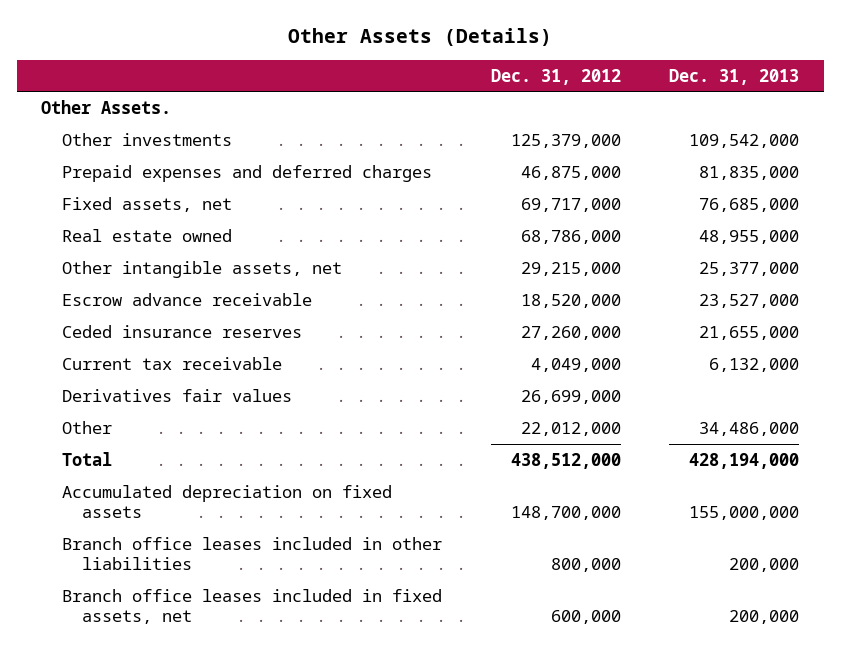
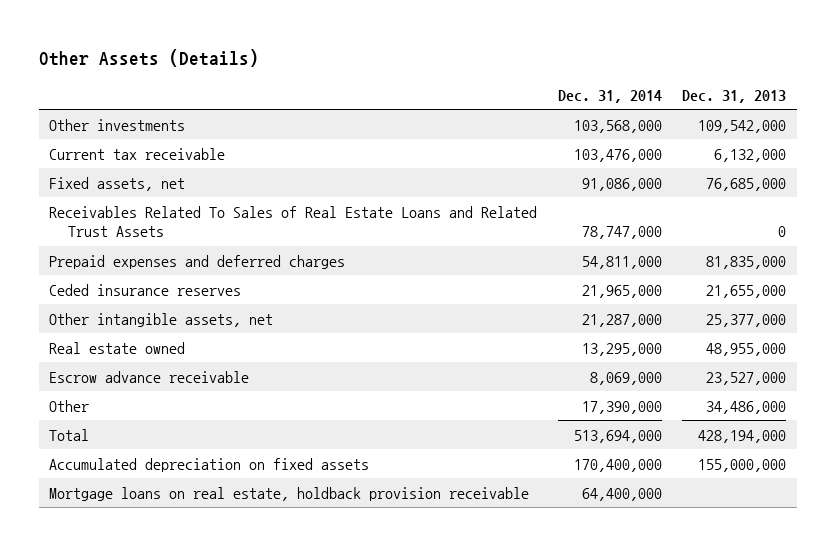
[490,68,621,85] Dec. 31, 2012 -> none
none -> [557,89,662,103] Dec. 31, 2014
[41,99,172,114] Other Assets. -> none
[61,356,282,370] Current tax receivable -> [49,147,226,160] Current tax receivable
none -> [49,205,538,238] Receivables Related To Sales of Real Estate Loans and Related Trust Assets
[61,164,432,182] Prepaid expenses and deferred charges -> [49,254,346,269] Prepaid expenses and deferred charges
[61,324,302,338] Ceded insurance reserves -> [49,283,242,296] Ceded insurance reserves
[61,228,232,242] Real estate owned -> [49,341,186,354] Real estate owned
[61,388,292,402] Derivatives fair values -> none
[61,536,442,571] Branch office leases included in other liabilities -> none
[61,588,442,625] Branch office leases included in fixed assets, net -> none
none -> [49,486,530,501] Mortgage loans on real estate, holdback provision receivable

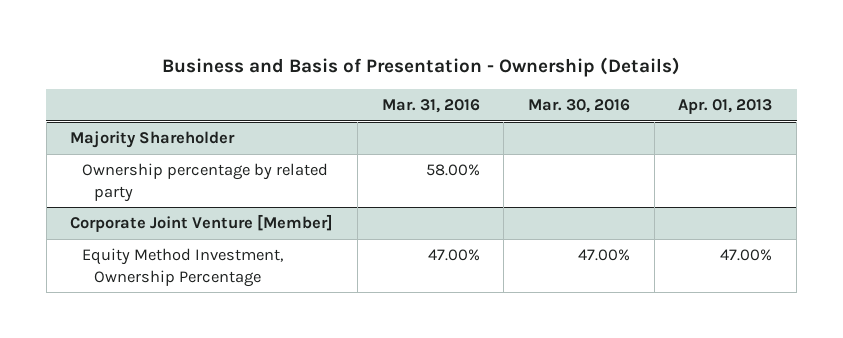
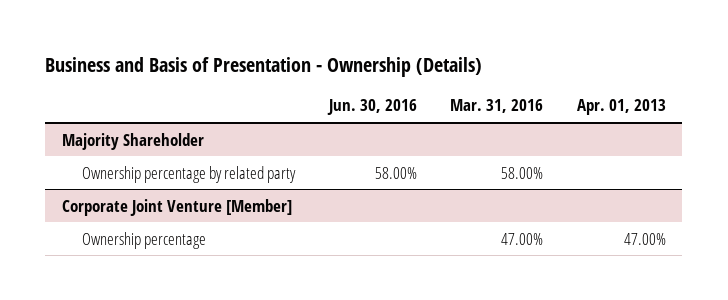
[528,99,631,114] Mar. 30, 2016 -> none
none -> [326,99,417,116] Jun. 30, 2016
[82,248,284,287] Equity Method Investment, Ownership Percentage -> [82,231,207,249] Ownership percentage

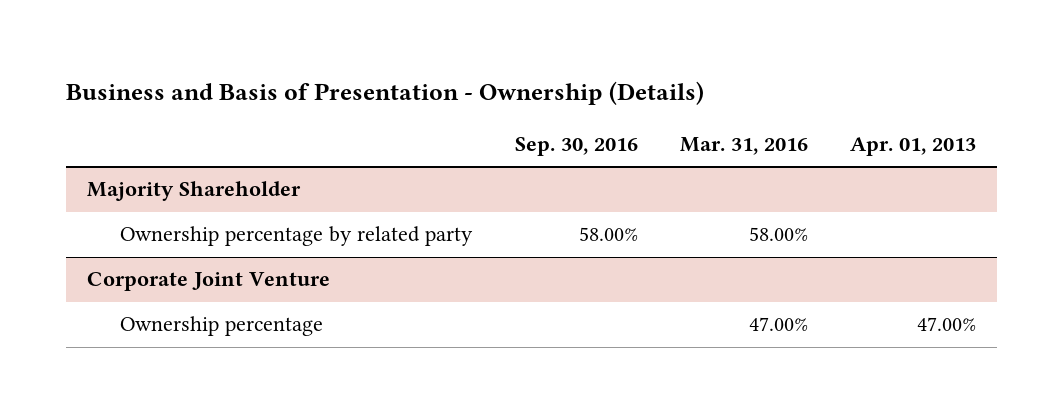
[326,99,417,116] Jun. 30, 2016 -> none
none -> [514,137,638,157] Sep. 30, 2016
[61,198,292,216] Corporate Joint Venture [Member] -> [86,272,330,292] Corporate Joint Venture

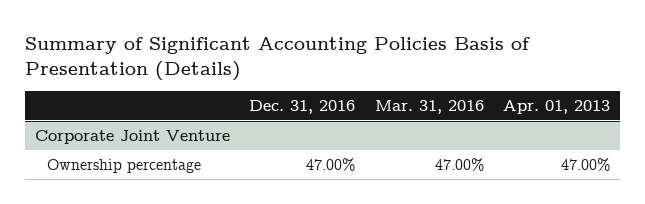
[65,80,704,105] Business and Basis of Presentation - Ownership (Details) -> [25,37,531,82] Summary of Significant Accounting Policies Basis of Presentation (Details)
[514,137,638,157] Sep. 30, 2016 -> none
none -> [249,99,356,114] Dec. 31, 2016
[86,181,301,202] Majority Shareholder -> none
[120,226,474,247] Ownership percentage by related party -> none

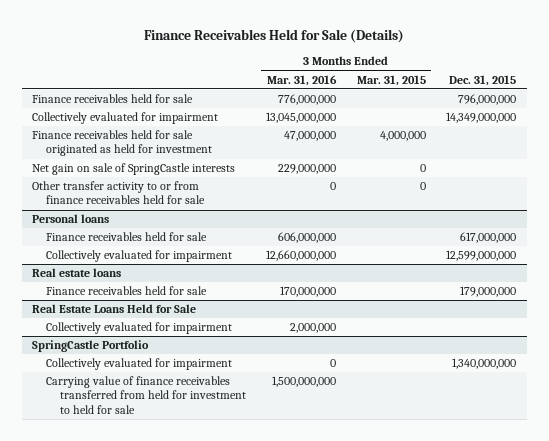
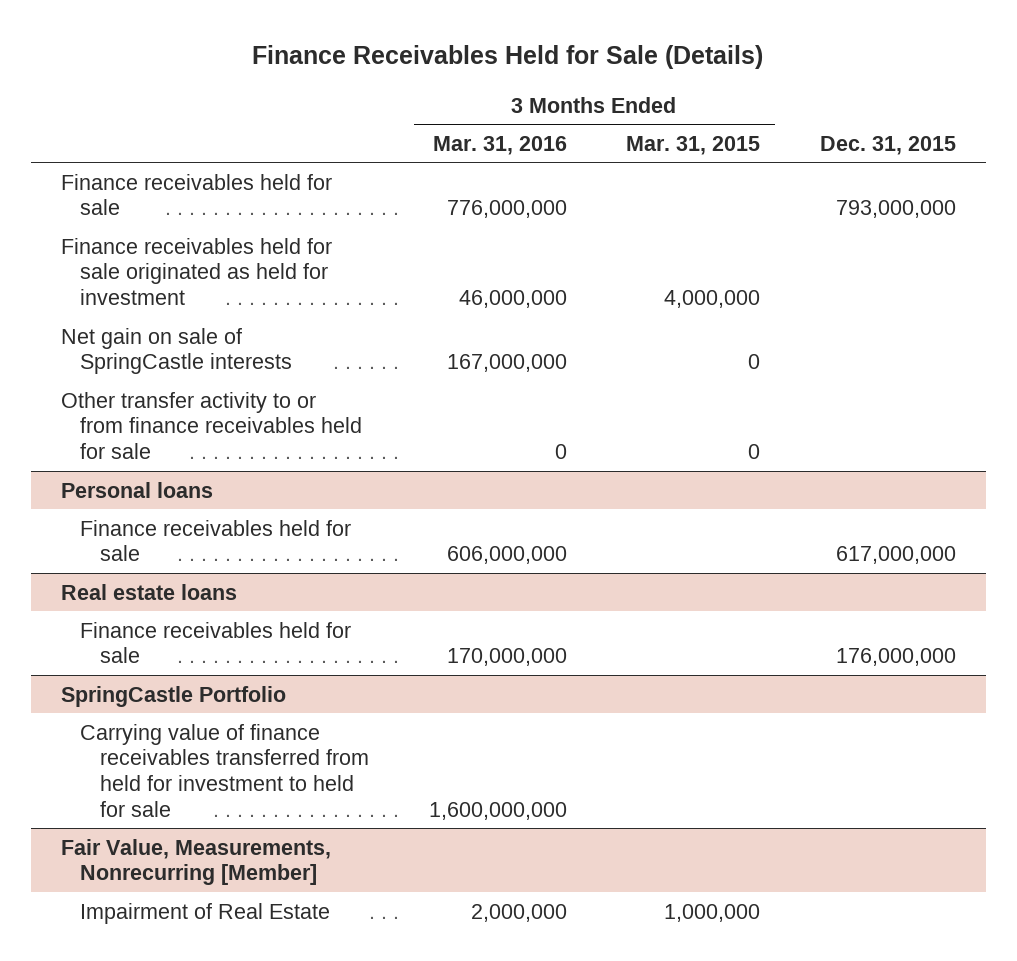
[32,112,219,125] Collectively evaluated for impairment -> none
[458,94,517,106] 796,000,000 -> [835,200,956,219] 793,000,000
[284,131,337,142] 47,000,000 -> [458,290,567,309] 46,000,000
[278,164,337,175] 229,000,000 -> [446,354,567,373] 167,000,000
[46,250,233,263] Collectively evaluated for impairment -> none
[32,304,197,314] Real Estate Loans Held for Sale -> none
[46,322,233,335] Collectively evaluated for impairment -> none
[460,286,517,298] 179,000,000 -> [835,648,956,667] 176,000,000
[46,358,233,371] Collectively evaluated for impairment -> none
[272,376,337,388] 1,500,000,000 -> [428,801,567,820] 1,600,000,000
none -> [60,838,331,886] Fair Value, Measurements, Nonrecurring [Member]
none -> [80,902,331,924] Impairment of Real Estate

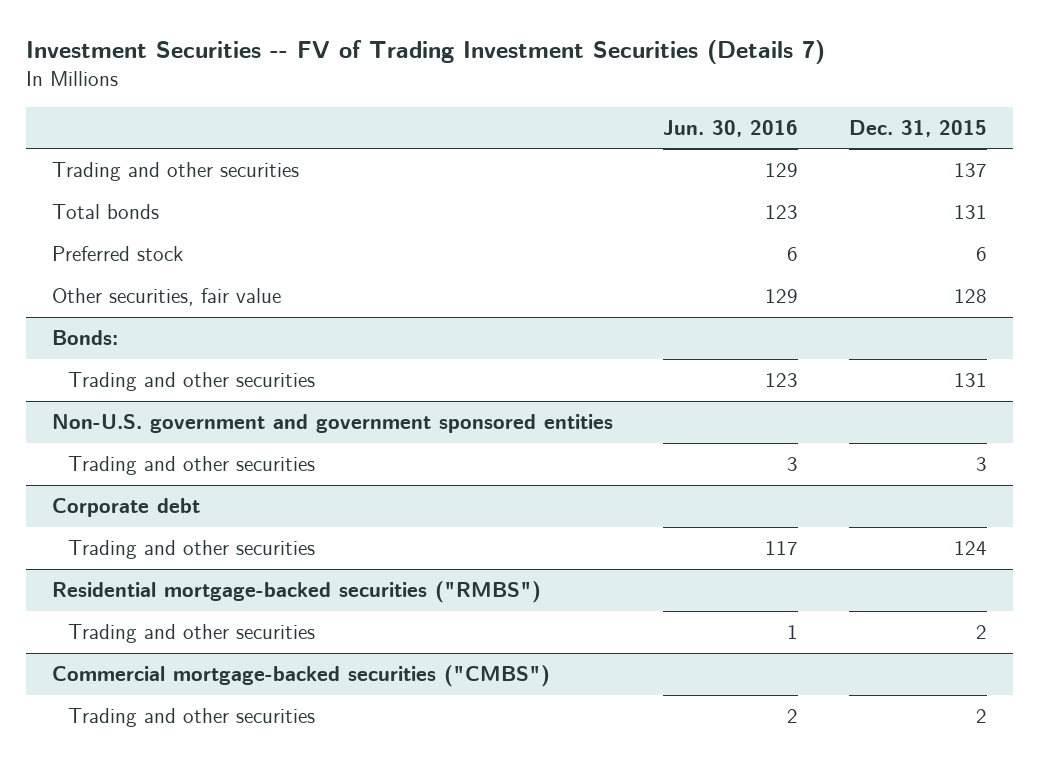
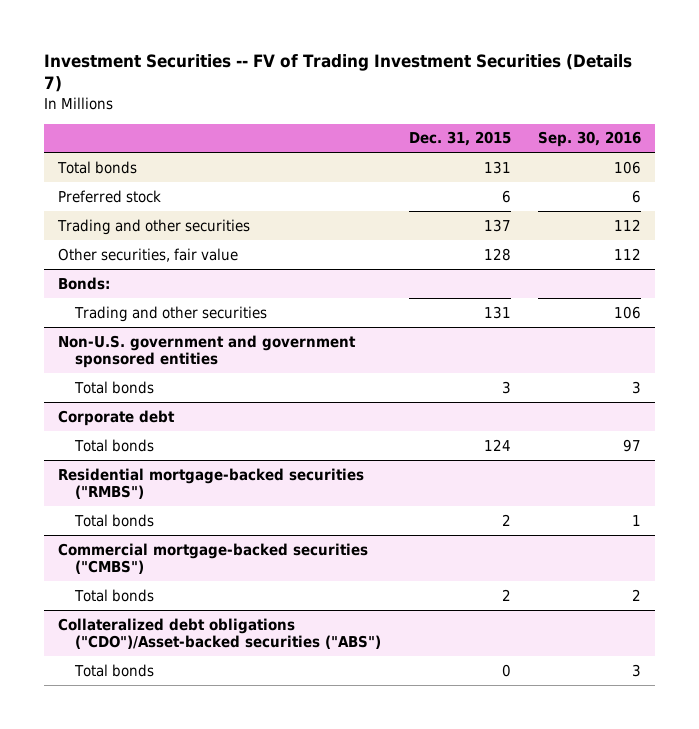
[663,119,799,137] Jun. 30, 2016 -> none
none -> [537,131,641,148] Sep. 30, 2016
[51,161,299,181] Trading and other securities -> [56,218,250,235] Trading and other securities
[67,455,315,475] Trading and other securities -> none
none -> [74,380,155,394] Total bonds
[67,539,315,559] Trading and other securities -> [74,438,155,452] Total bonds
[67,623,315,643] Trading and other securities -> none
none -> [74,513,155,527] Total bonds
[67,707,315,727] Trading and other securities -> none
none -> [74,588,155,602] Total bonds
none -> [57,617,382,649] Collateralized debt obligations ("CDO")/Asset-backed securities ("ABS")
none -> [74,663,155,677] Total bonds

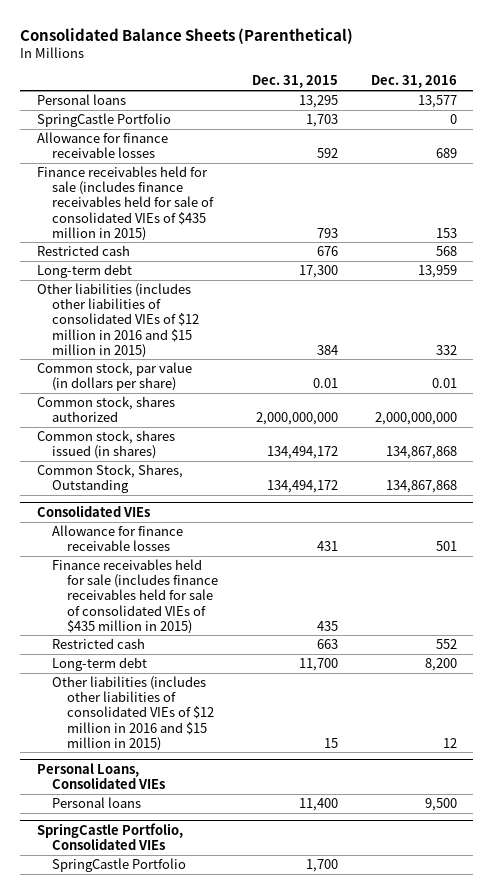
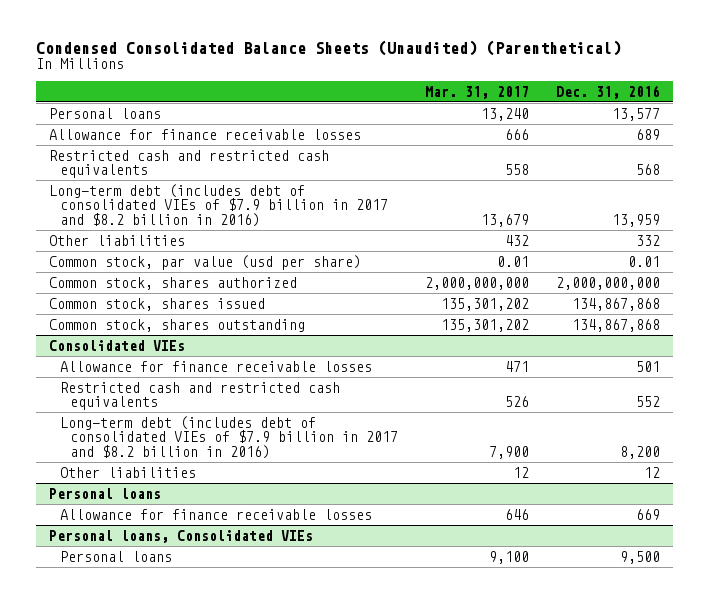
[20,27,354,44] Consolidated Balance Sheets (Parenthetical) -> [35,39,621,56] Condensed Consolidated Balance Sheets (Unaudited) (Parenthetical)
[251,75,338,89] Dec. 31, 2015 -> none
none -> [424,85,529,99] Mar. 31, 2017
[36,113,171,128] SpringCastle Portfolio -> none
[36,166,215,241] Finance receivables held for sale (includes finance receivables held for sale of consolidated VIEs of $435 million in 2015) -> none
[36,245,130,257] Restricted cash -> [49,149,330,179] Restricted cash and restricted cash equivalents
[36,264,132,279] Long-term debt -> [49,183,388,227] Long-term debt (includes debt of consolidated VIEs of $7.9 billion in 2017 and $8.2 billion in 2016)
[36,283,200,358] Other liabilities (includes other liabilities of consolidated VIEs of $12 million in 2016 and $15 million in 2015) -> [49,234,186,246] Other liabilities
[36,362,192,392] Common stock, par value (in dollars per share) -> [49,254,362,270] Common stock, par value (usd per share)
[36,430,175,460] Common stock, shares issued (in shares) -> [49,297,266,311] Common stock, shares issued
[36,464,183,494] Common Stock, Shares, Outstanding -> [49,318,306,332] Common stock, shares outstanding
[52,559,219,634] Finance receivables held for sale (includes finance receivables held for sale of consolidated VIEs of $435 million in 2015) -> none
[52,638,146,650] Restricted cash -> [59,381,340,411] Restricted cash and restricted cash equivalents
[52,657,148,672] Long-term debt -> [59,415,399,459] Long-term debt (includes debt of consolidated VIEs of $7.9 billion in 2017 and $8.2 billion in 2016)
[52,676,215,751] Other liabilities (includes other liabilities of consolidated VIEs of $12 million in 2016 and $15 million in 2015) -> [59,466,196,478] Other liabilities
none -> [49,487,162,499] Personal loans
none -> [59,508,372,520] Allowance for finance receivable losses
[36,762,166,789] Personal Loans, Consolidated VIEs -> [49,529,314,543] Personal loans, Consolidated VIEs
[36,822,183,850] SpringCastle Portfolio, Consolidated VIEs -> none
[52,858,187,873] SpringCastle Portfolio -> none

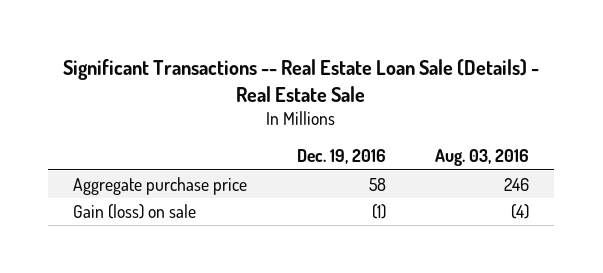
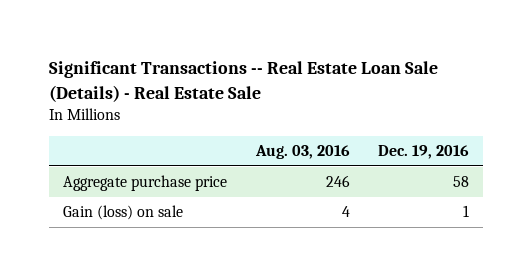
[371,203,386,219] (1) -> [462,205,469,218] 1
[511,203,530,219] (4) -> [341,206,350,218] 4

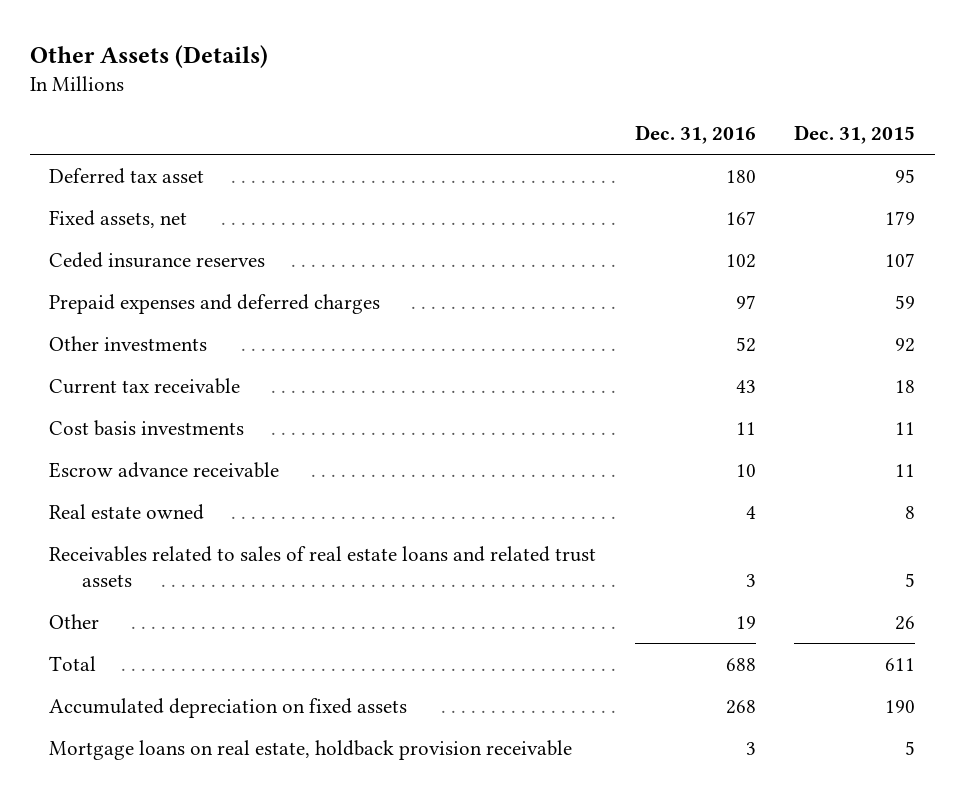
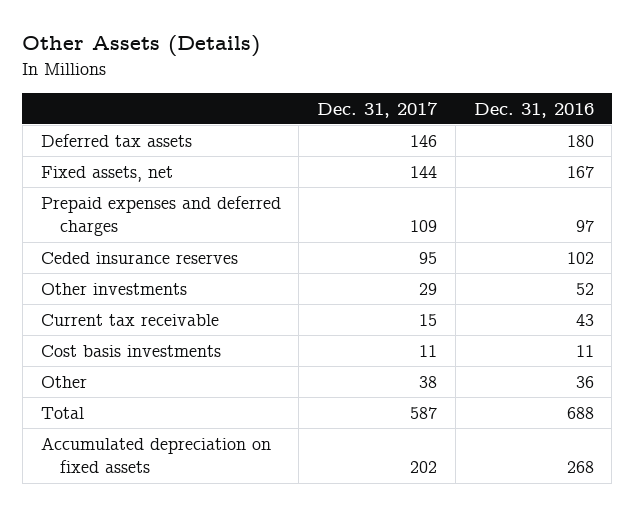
[794,125,916,145] Dec. 31, 2015 -> none
none -> [317,101,439,118] Dec. 31, 2017
[49,167,205,184] Deferred tax asset -> [40,133,192,147] Deferred tax assets
[49,251,266,268] Ceded insurance reserves -> [40,251,238,264] Ceded insurance reserves
[49,461,280,478] Escrow advance receivable -> none
[49,503,205,520] Real estate owned -> none
[49,545,597,588] Receivables related to sales of real estate loans and related trust assets -> none
[735,615,756,629] 19 -> [575,375,594,388] 36
[49,739,573,760] Mortgage loans on real estate, holdback provision receivable -> none

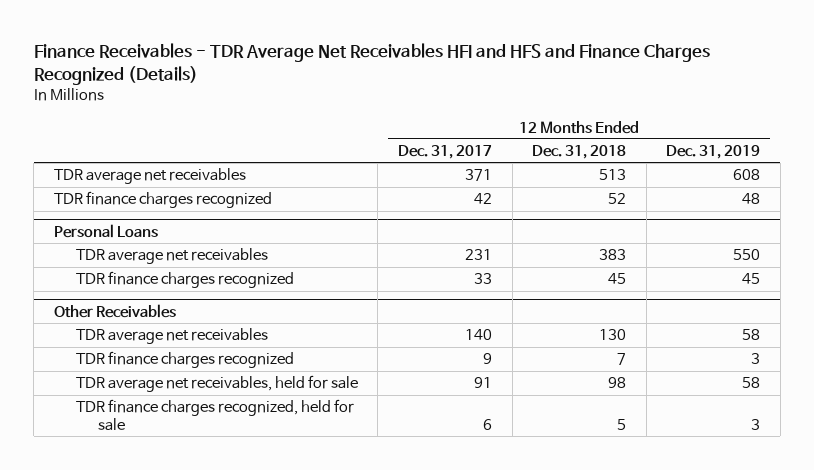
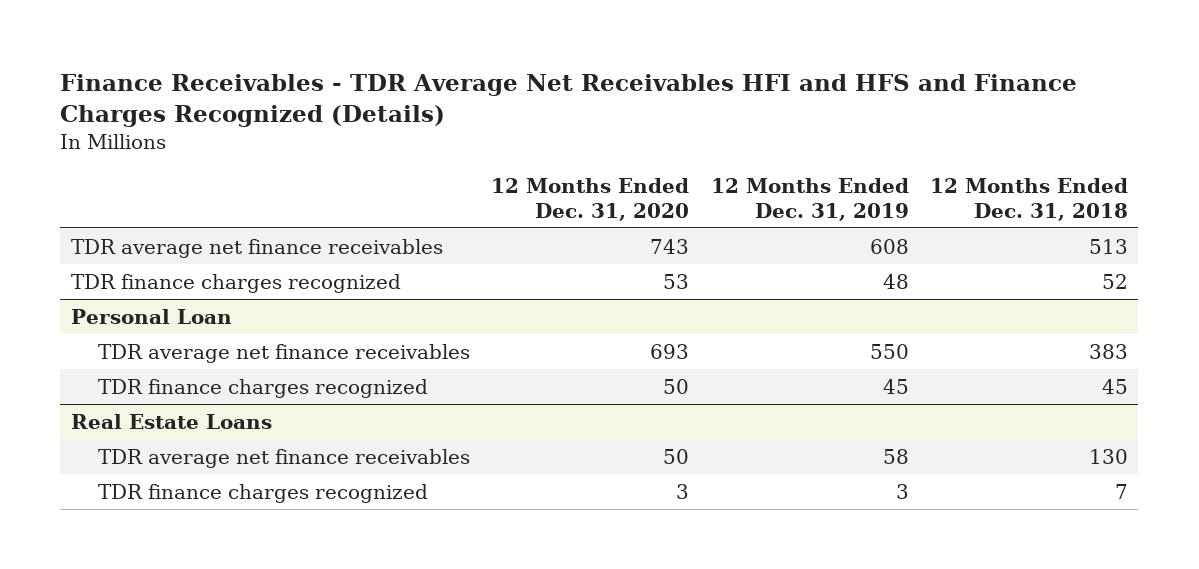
[397,145,492,160] Dec. 31, 2017 -> none
none -> [491,178,690,221] 12 Months Ended Dec. 31, 2020
[53,168,246,185] TDR average net receivables -> [70,238,443,258] TDR average net finance receivables
[53,223,158,238] Personal Loans -> [70,308,232,324] Personal Loan
[75,248,268,265] TDR average net receivables -> [98,343,471,363] TDR average net finance receivables
[53,303,176,318] Other Receivables -> [70,413,272,429] Real Estate Loans
[75,328,268,345] TDR average net receivables -> [98,448,471,468] TDR average net finance receivables
[75,375,358,393] TDR average net receivables, held for sale -> none
[75,399,354,431] TDR finance charges recognized, held for sale -> none

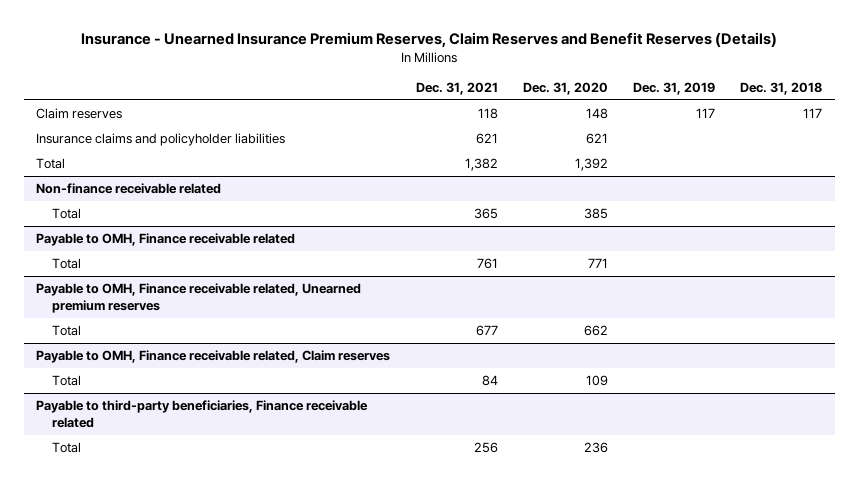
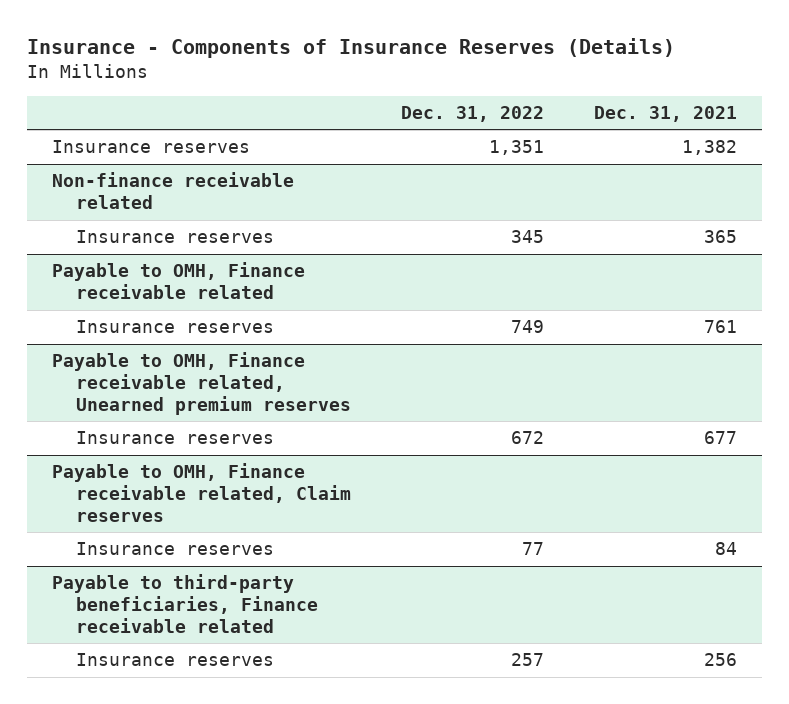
[81,32,778,49] Insurance - Unearned Insurance Premium Reserves, Claim Reserves and Benefit Reserves (Details) -> [27,38,676,59] Insurance - Components of Insurance Reserves (Details)
[522,81,608,95] Dec. 31, 2020 -> none
[632,81,715,95] Dec. 31, 2019 -> none
[740,81,823,95] Dec. 31, 2018 -> none
none -> [400,106,544,123] Dec. 31, 2022
[36,108,123,120] Claim reserves -> none
[36,133,286,147] Insurance claims and policyholder liabilities -> none
[36,158,66,170] Total -> [52,140,251,154] Insurance reserves
[51,208,81,220] Total -> [75,230,274,244] Insurance reserves
[51,258,81,270] Total -> [75,320,274,334] Insurance reserves
[51,325,81,337] Total -> [75,431,274,445] Insurance reserves
[51,375,81,387] Total -> [75,542,274,556] Insurance reserves
[51,442,81,454] Total -> [75,653,274,667] Insurance reserves

